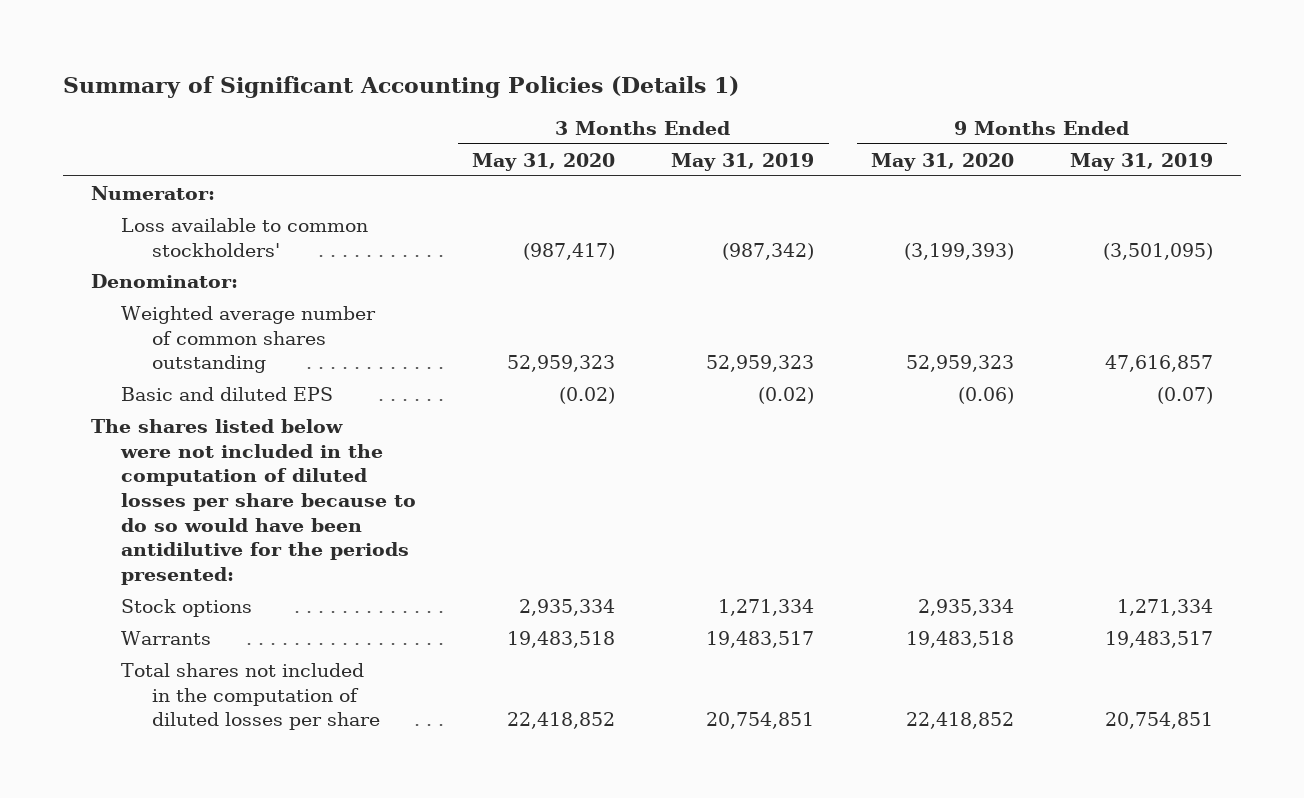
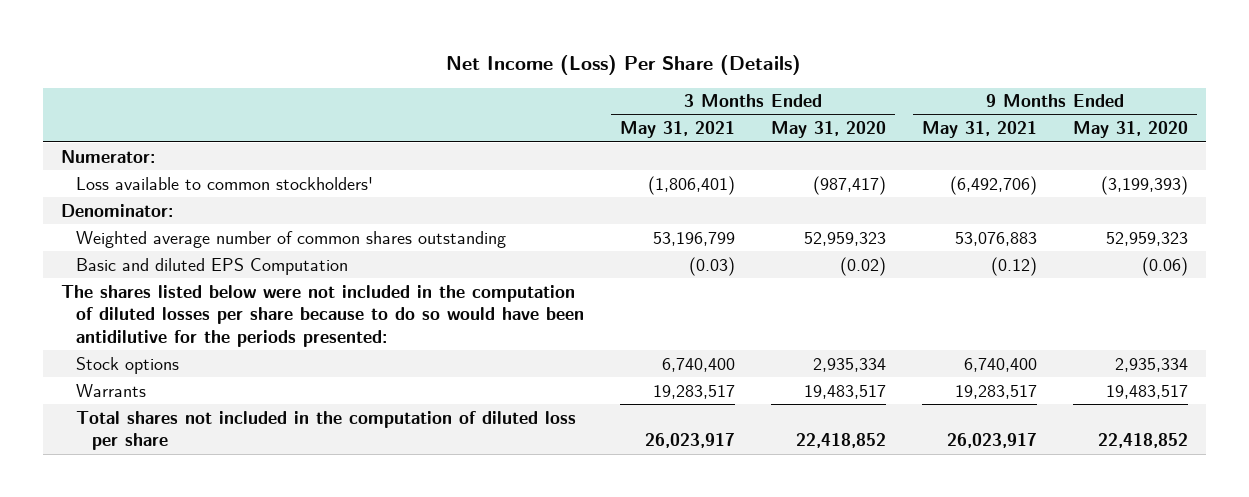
[63,75,740,98] Summary of Significant Accounting Policies (Details 1) -> [446,55,802,76] Net Income (Loss) Per Share (Details)
[671,152,815,171] May 31, 2019 -> none
[1069,152,1213,171] May 31, 2019 -> none
none -> [620,121,736,139] May 31, 2021
none -> [921,121,1037,139] May 31, 2021
[121,386,334,401] Basic and diluted EPS -> [76,257,349,275] Basic and diluted EPS Computation
[507,630,616,648] 19,483,518 -> [803,384,886,399] 19,483,517
[905,630,1014,648] 19,483,518 -> [1105,384,1188,399] 19,483,517
[121,662,380,731] Total shares not included in the computation of diluted losses per share -> [76,410,577,451] Total shares not included in the computation of diluted loss per share

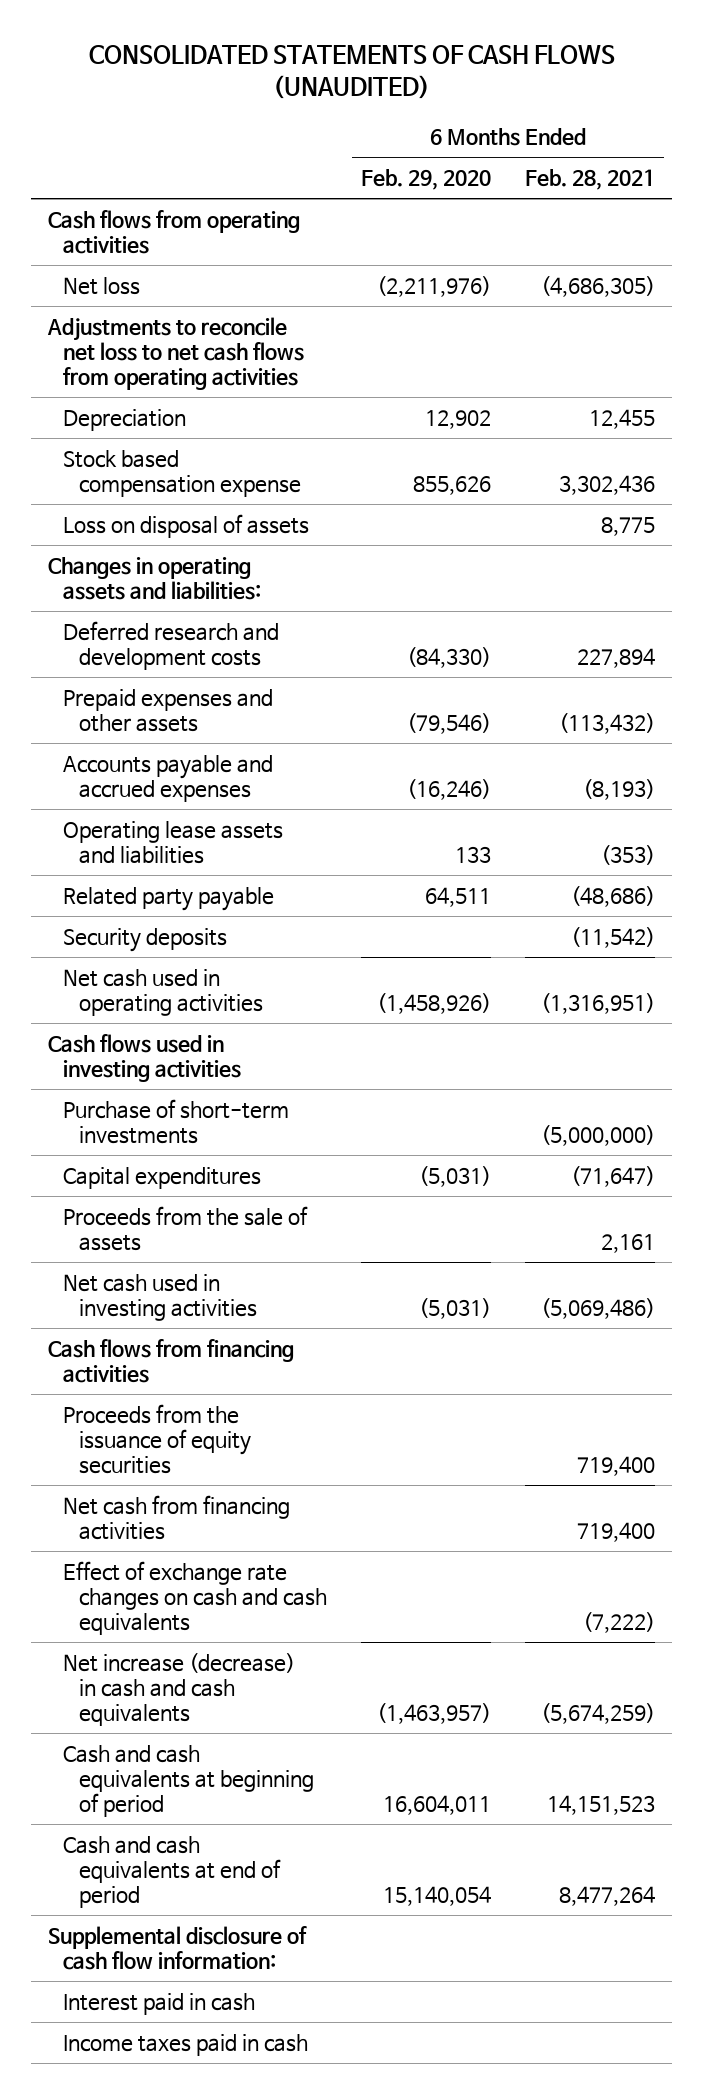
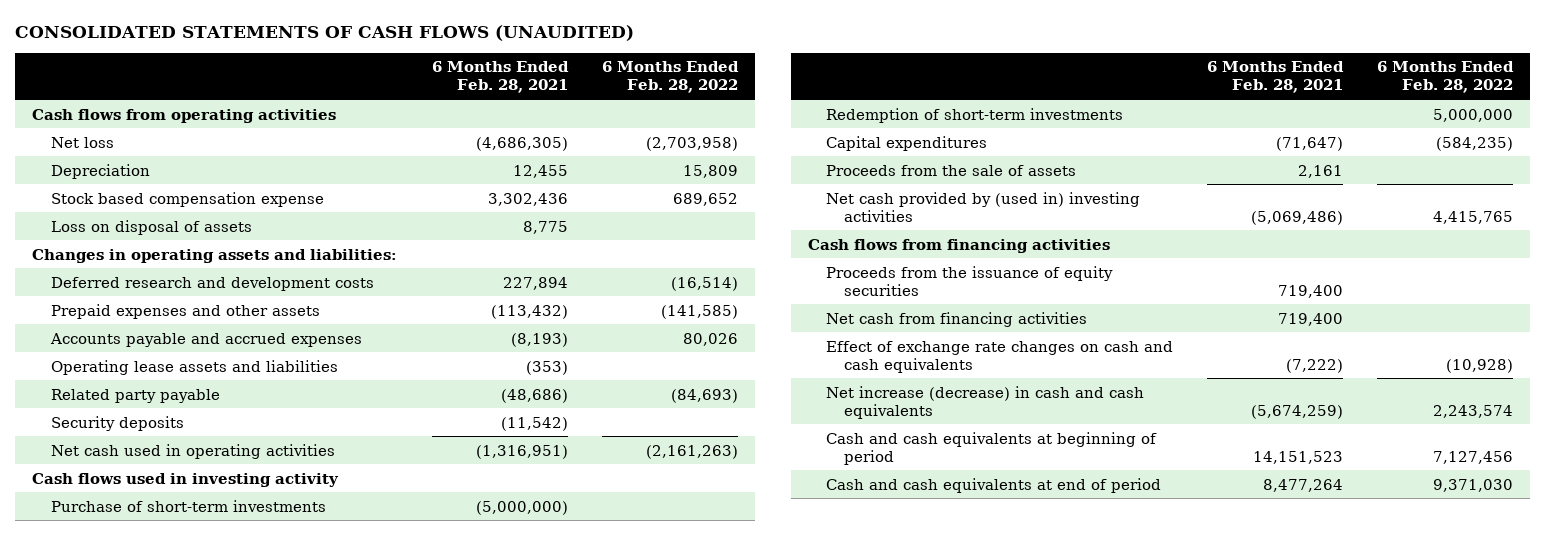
[360,169,491,191] Feb. 29, 2020 -> none
none -> [601,61,739,94] 6 Months Ended Feb. 28, 2022
[47,317,305,390] Adjustments to reconcile net loss to net cash flows from operating activities -> none
[48,1034,242,1082] Cash flows used in investing activities -> [32,472,340,487] Cash flows used in investing activity
none -> [826,107,1124,123] Redemption of short-term investments
[63,1274,257,1321] Net cash used in investing activities -> [826,191,1141,222] Net cash provided by (used in) investing activities
[48,1926,308,1970] Supplemental disclosure of cash flow information: -> none
[63,1993,256,2016] Interest paid in cash -> none
[63,2034,309,2057] Income taxes paid in cash -> none

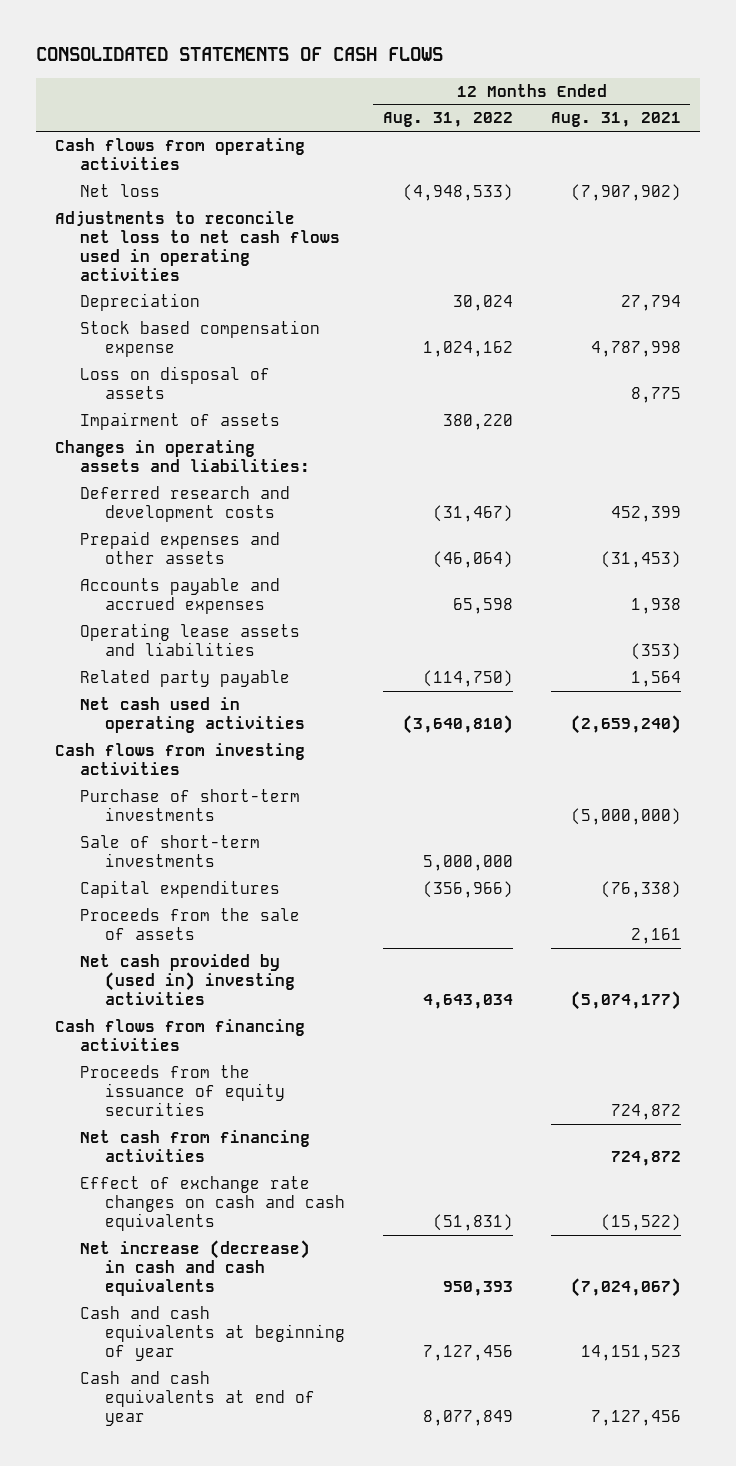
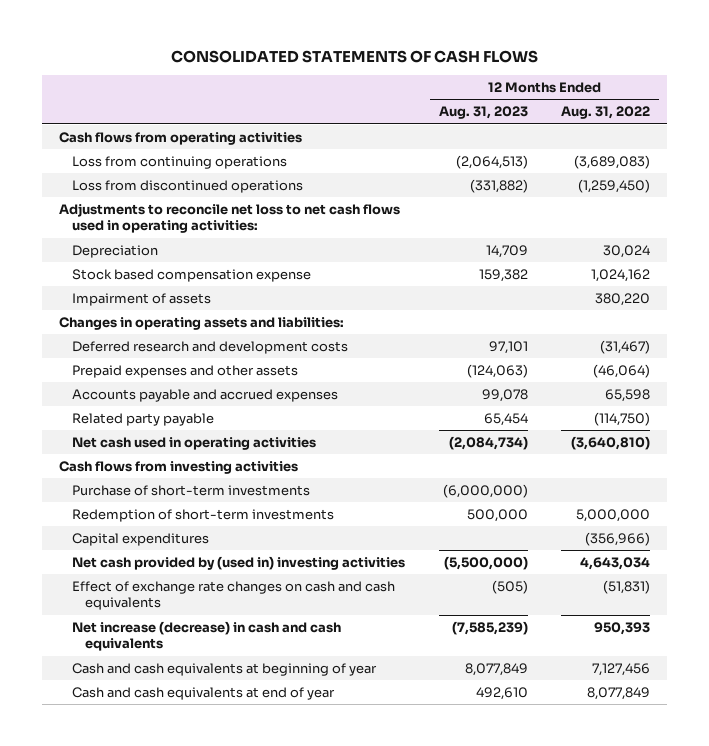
[550,112,681,128] Aug. 31, 2021 -> none
none -> [438,106,528,120] Aug. 31, 2023
[80,184,161,198] Net loss -> none
none -> [71,155,287,169] Loss from continuing operations
none -> [71,179,303,193] Loss from discontinued operations
[55,211,341,281] Adjustments to reconcile net loss to net cash flows used in operating activities -> [58,202,400,234] Adjustments to reconcile net loss to net cash flows used in operating activities:
[80,366,271,399] Loss on disposal of assets -> none
[80,623,301,656] Operating lease assets and liabilities -> none
[80,835,261,867] Sale of short-term investments -> [71,508,334,522] Redemption of short-term investments
[80,908,301,940] Proceeds from the sale of assets -> none
[55,1019,306,1051] Cash flows from financing activities -> none
[80,1065,285,1116] Proceeds from the issuance of equity securities -> none
[80,1130,311,1162] Net cash from financing activities -> none

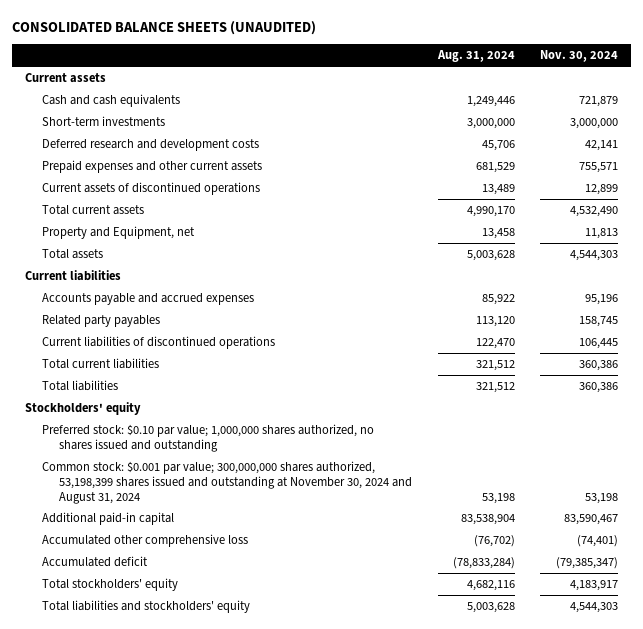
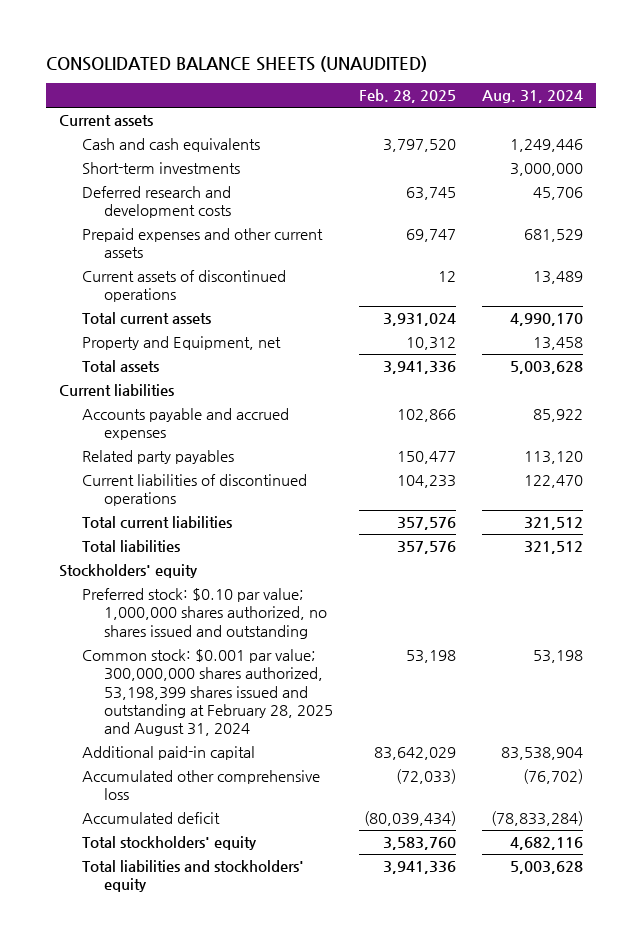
[540,50,619,63] Nov. 30, 2024 -> none
none -> [359,89,457,104] Feb. 28, 2025
[42,461,413,504] Common stock: $0.001 par value; 300,000,000 shares authorized, 53,198,399 shares issued and outstanding at November 30, 2024 and August 31, 2024 -> [81,649,333,737] Common stock: $0.001 par value; 300,000,000 shares authorized, 53,198,399 shares issued and outstanding at February 28, 2025 and August 31, 2024

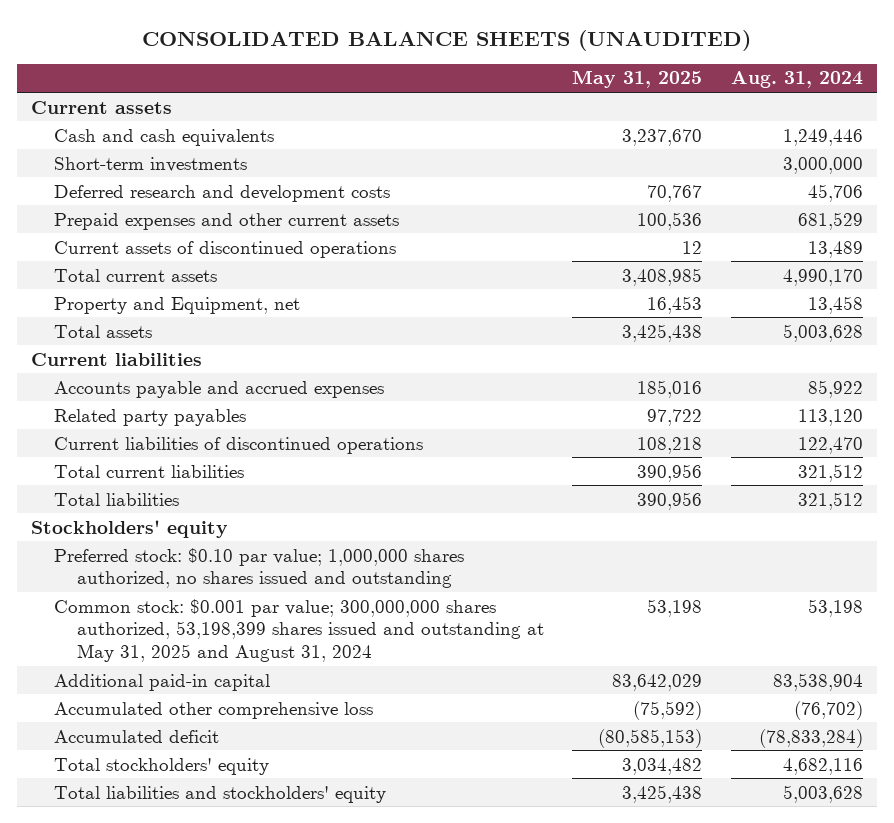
[359,89,457,104] Feb. 28, 2025 -> none
none -> [572,70,703,89] May 31, 2025
[81,649,333,737] Common stock: $0.001 par value; 300,000,000 shares authorized, 53,198,399 shares issued and outstanding at February 28, 2025 and August 31, 2024 -> [54,598,545,663] Common stock: $0.001 par value; 300,000,000 shares authorized, 53,198,399 shares issued and outstanding at May 31, 2025 and August 31, 2024

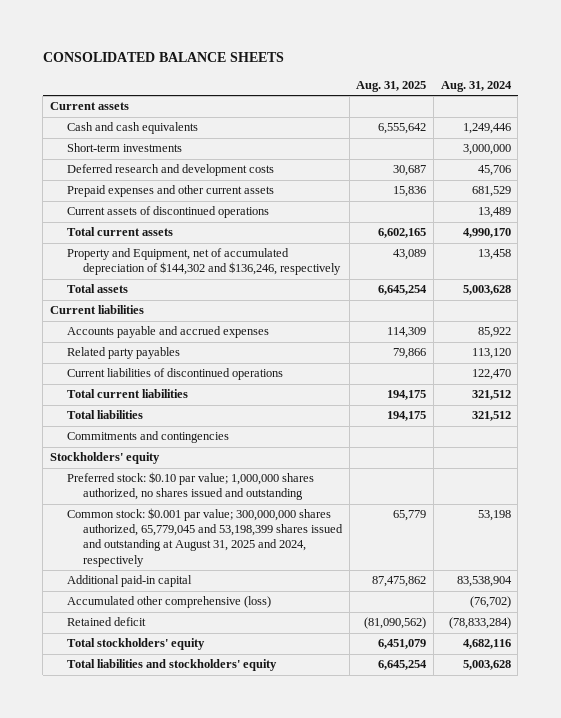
[141,29,751,51] CONSOLIDATED BALANCE SHEETS (UNAUDITED) -> [42,52,284,63] CONSOLIDATED BALANCE SHEETS
[572,70,703,89] May 31, 2025 -> none
none -> [356,80,427,92] Aug. 31, 2025
[54,296,301,314] Property and Equipment, net -> [66,248,342,276] Property and Equipment, net of accumulated depreciation of $144,302 and $136,246, respectively
none -> [66,431,229,444] Commitments and contingencies
[54,598,545,663] Common stock: $0.001 par value; 300,000,000 shares authorized, 53,198,399 shares issued and outstanding at May 31, 2025 and August 31, 2024 -> [66,508,344,567] Common stock: $0.001 par value; 300,000,000 shares authorized, 65,779,045 and 53,198,399 shares issued and outstanding at August 31, 2025 and 2024, respectively
[54,701,374,719] Accumulated other comprehensive loss -> [66,596,271,609] Accumulated other comprehensive (loss)
[54,729,220,743] Accumulated deficit -> [66,617,146,627] Retained deficit

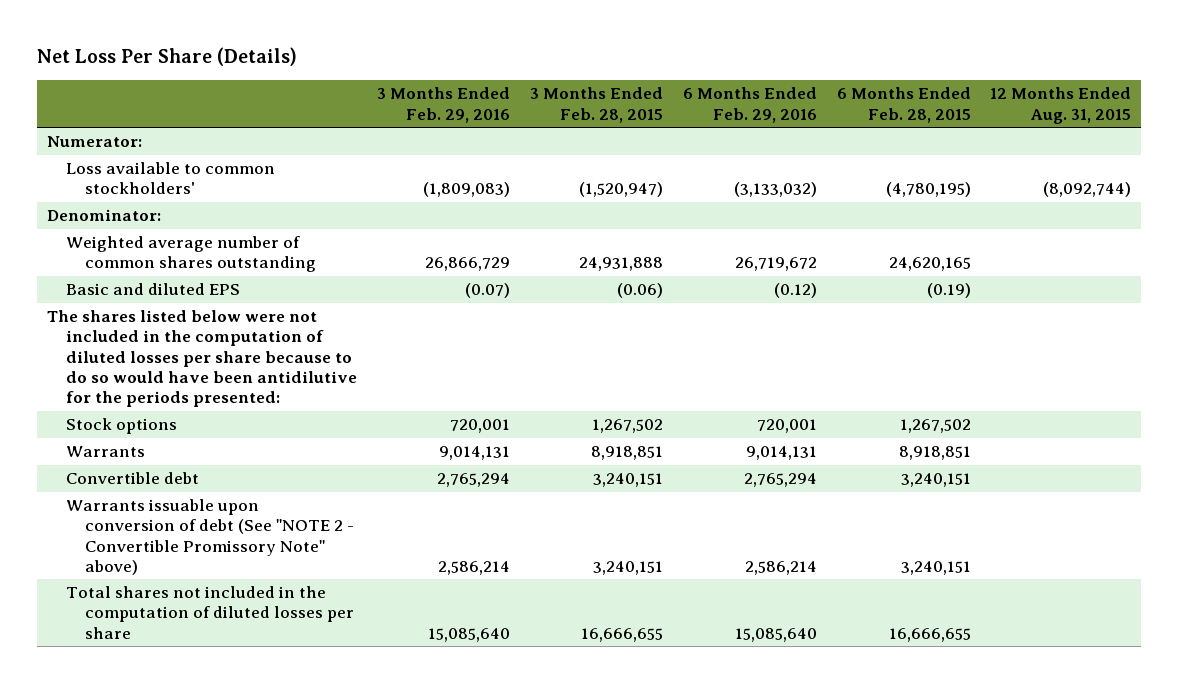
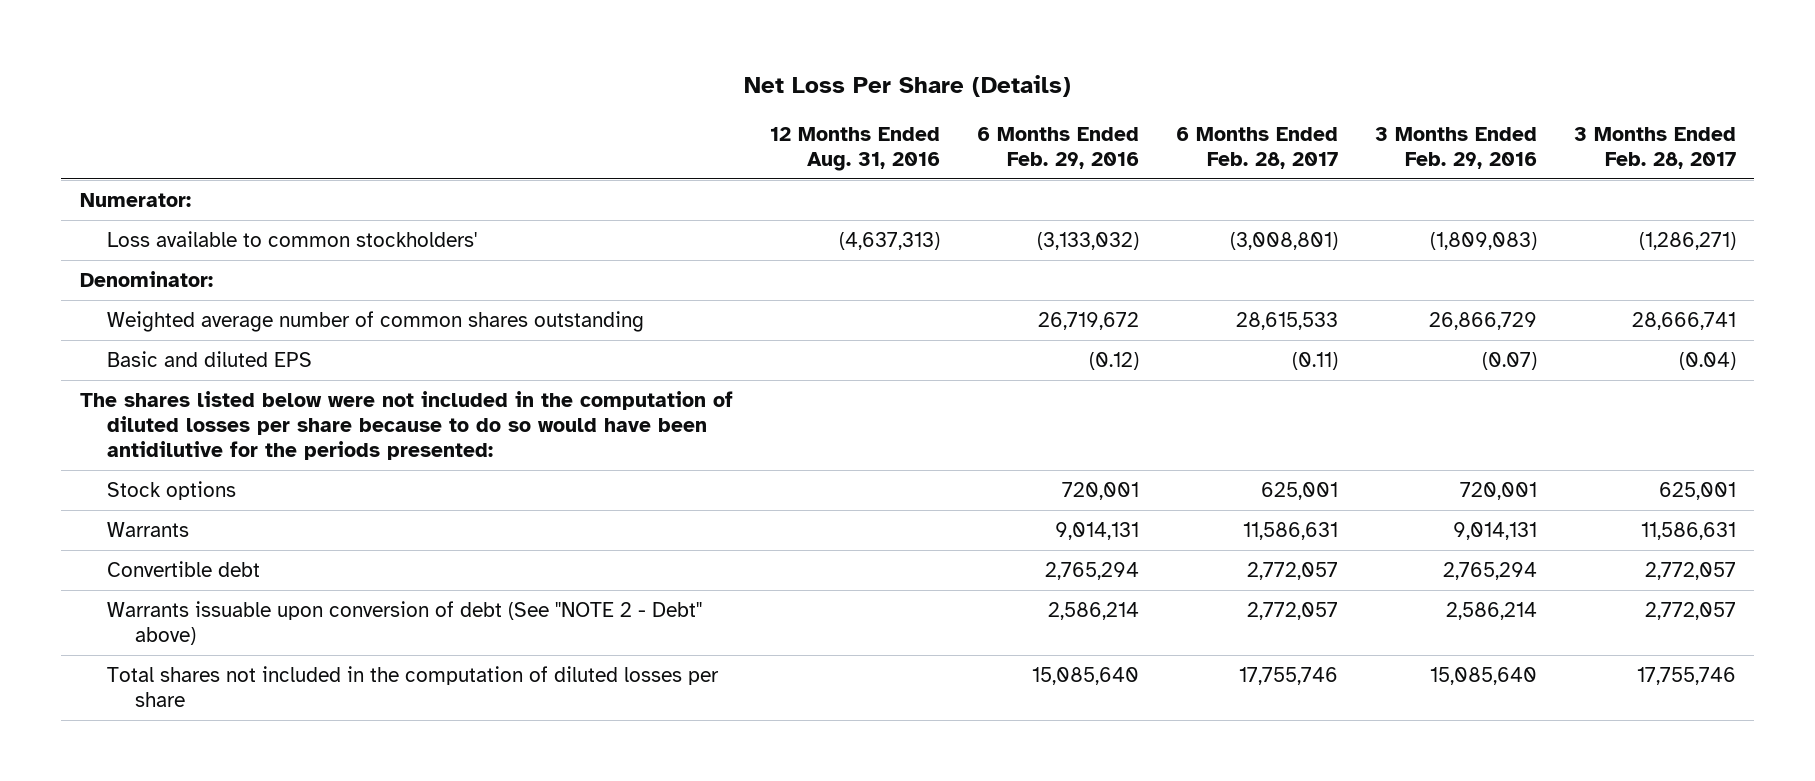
[529,87,663,123] 3 Months Ended Feb. 28, 2015 -> none
[836,87,971,123] 6 Months Ended Feb. 28, 2015 -> none
[990,87,1132,124] 12 Months Ended Aug. 31, 2015 -> none
none -> [769,126,940,171] 12 Months Ended Aug. 31, 2016
none -> [1175,126,1338,169] 6 Months Ended Feb. 28, 2017
none -> [1573,126,1736,169] 3 Months Ended Feb. 28, 2017
[65,499,354,575] Warrants issuable upon conversion of debt (See "NOTE 2 - Convertible Promissory Note" above) -> [107,600,703,646] Warrants issuable upon conversion of debt (See "NOTE 2 - Debt" above)

